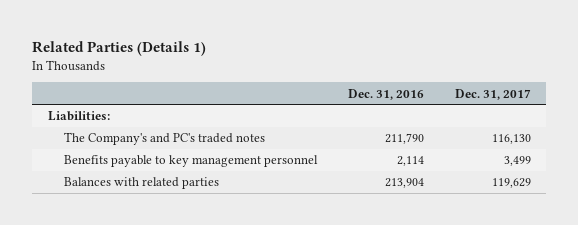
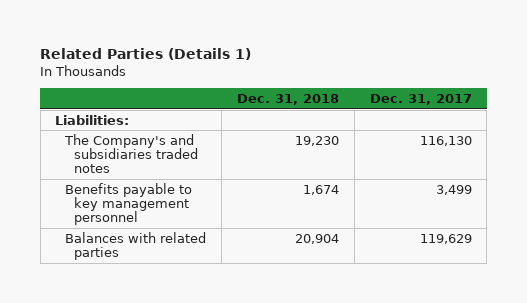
[347,88,424,100] Dec. 31, 2016 -> none
none -> [236,94,339,106] Dec. 31, 2018
[63,132,265,146] The Company's and PC's traded notes -> [63,133,199,174] The Company's and subsidiaries traded notes

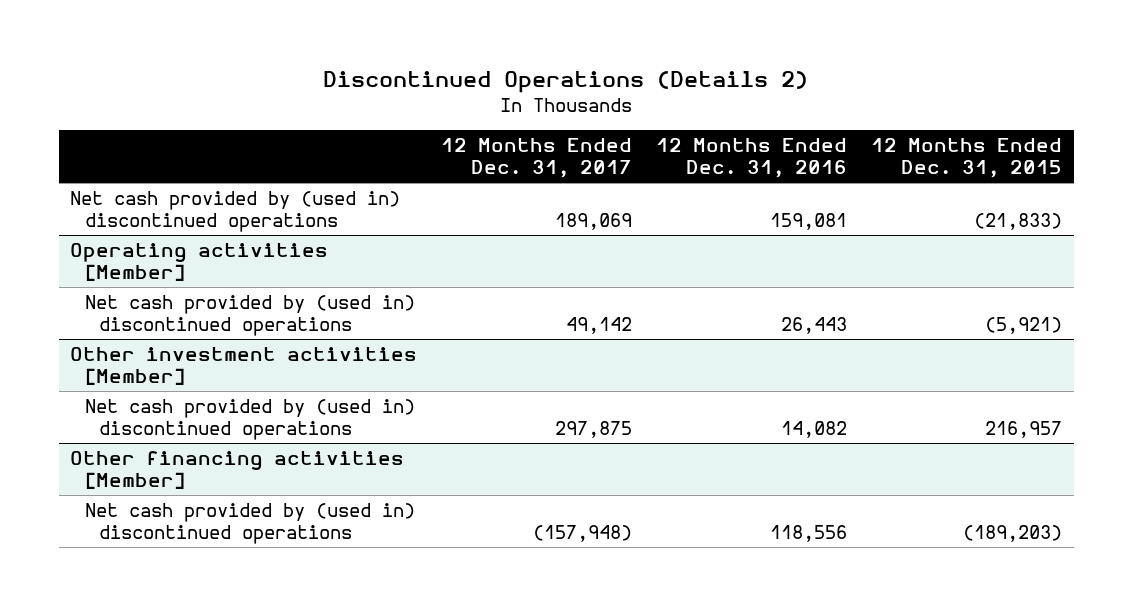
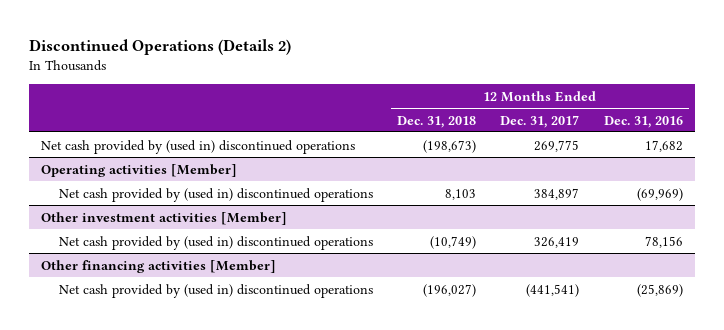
[871,137,1063,179] 12 Months Ended Dec. 31, 2015 -> none
none -> [397,115,477,128] Dec. 31, 2018
[555,213,633,231] 189,069 -> [534,139,580,152] 269,775
[770,213,848,231] 159,081 -> [644,139,683,152] 17,682
[566,317,633,335] 49,142 -> [534,187,580,200] 384,897
[781,317,848,335] 26,443 -> [636,187,683,201] (69,969)
[555,421,633,439] 297,875 -> [534,236,580,248] 326,419
[781,421,848,439] 14,082 -> [644,235,683,248] 78,156
[533,525,633,543] (157,948) -> [526,283,580,297] (441,541)
[770,525,848,543] 118,556 -> [636,283,683,297] (25,869)

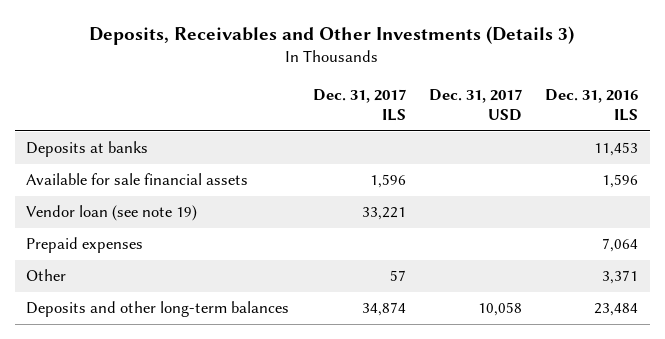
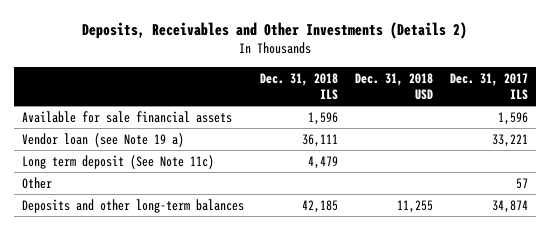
[89,26,575,46] Deposits, Receivables and Other Investments (Details 3) -> [81,21,467,39] Deposits, Receivables and Other Investments (Details 2)
[429,88,523,122] Dec. 31, 2017 USD -> none
[545,88,639,122] Dec. 31, 2016 ILS -> none
none -> [260,72,339,101] Dec. 31, 2018 ILS
none -> [354,72,433,101] Dec. 31, 2018 USD
[26,141,149,158] Deposits at banks -> none
[26,237,144,254] Prepaid expenses -> none
[26,205,198,222] Vendor loan (see note 19) -> [21,132,184,147] Vendor loan (see Note 19 a)
none -> [21,154,214,169] Long term deposit (See Note 11c)

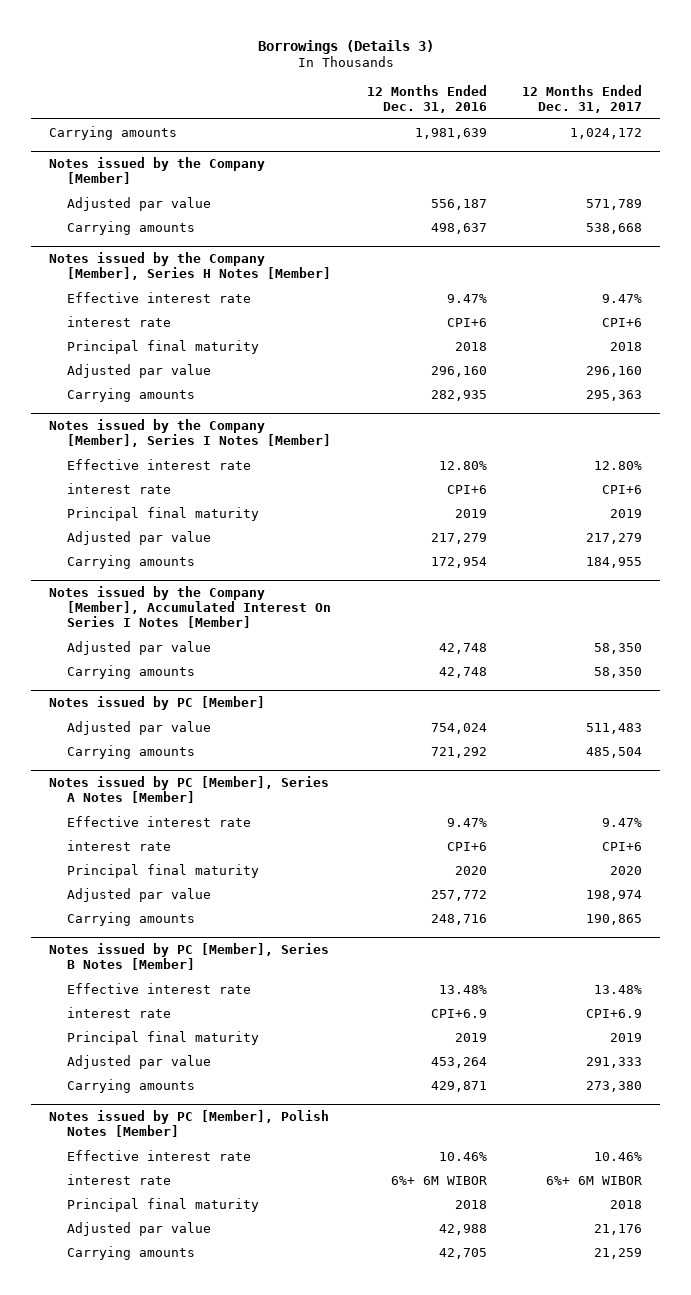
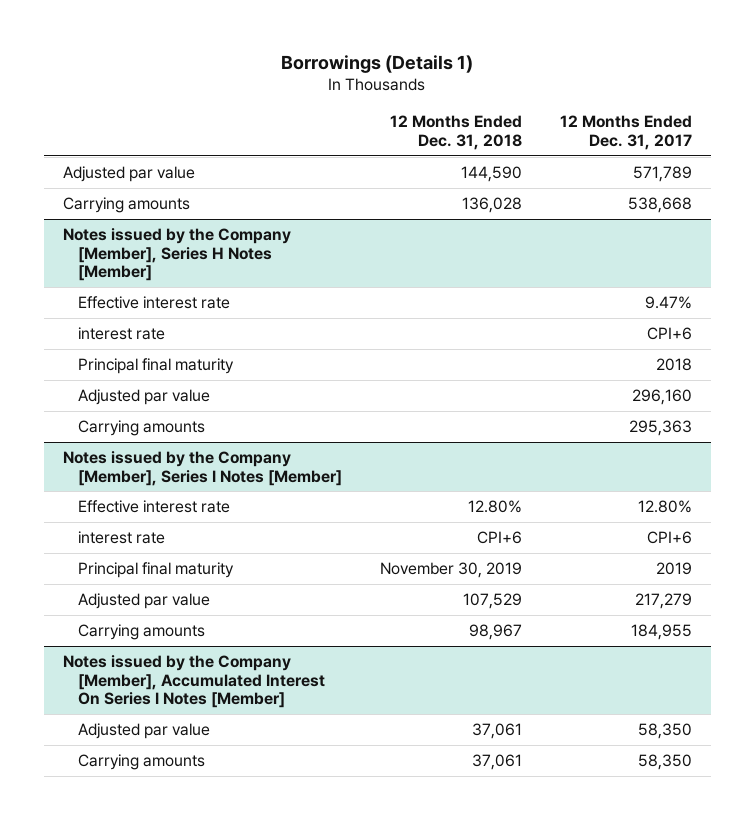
[257,39,434,54] Borrowings (Details 3) -> [281,54,474,73] Borrowings (Details 1)
[366,85,487,114] 12 Months Ended Dec. 31, 2016 -> none
none -> [389,115,522,150] 12 Months Ended Dec. 31, 2018
[49,125,178,140] Carrying amounts -> none
[49,157,266,185] Notes issued by the Company [Member] -> none
[49,696,266,711] Notes issued by PC [Member] -> none
[67,720,212,735] Adjusted par value -> none
[67,744,196,759] Carrying amounts -> none
[49,776,330,804] Notes issued by PC [Member], Series A Notes [Member] -> none
[67,815,252,827] Effective interest rate -> none
[67,839,172,851] interest rate -> none
[67,863,260,878] Principal final maturity -> none
[67,887,212,902] Adjusted par value -> none
[67,911,196,926] Carrying amounts -> none
[49,943,330,971] Notes issued by PC [Member], Series B Notes [Member] -> none
[67,982,252,994] Effective interest rate -> none
[67,1006,172,1018] interest rate -> none
[67,1030,260,1045] Principal final maturity -> none
[67,1054,212,1069] Adjusted par value -> none
[67,1078,196,1093] Carrying amounts -> none
[49,1110,330,1138] Notes issued by PC [Member], Polish Notes [Member] -> none
[67,1149,252,1161] Effective interest rate -> none
[67,1173,172,1185] interest rate -> none
[67,1197,260,1212] Principal final maturity -> none
[67,1221,212,1236] Adjusted par value -> none
[67,1245,196,1260] Carrying amounts -> none

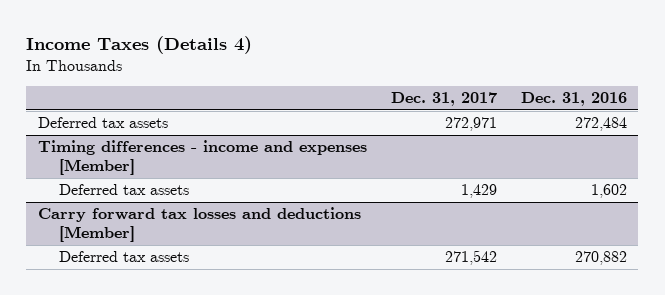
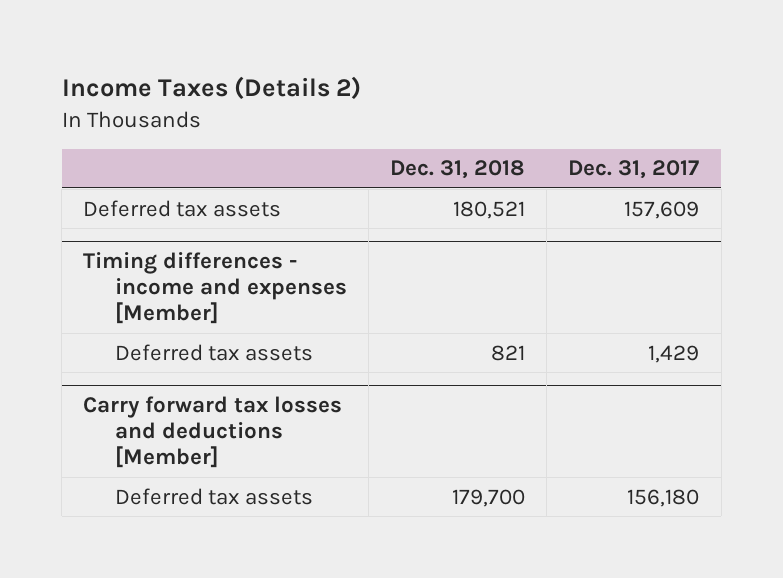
[26,36,253,55] Income Taxes (Details 4) -> [61,76,361,101] Income Taxes (Details 2)
[520,92,627,107] Dec. 31, 2016 -> none
none -> [390,160,526,180] Dec. 31, 2018
[444,117,497,132] 272,971 -> [624,200,700,219] 157,609
[444,250,497,266] 271,542 -> [627,488,700,507] 156,180

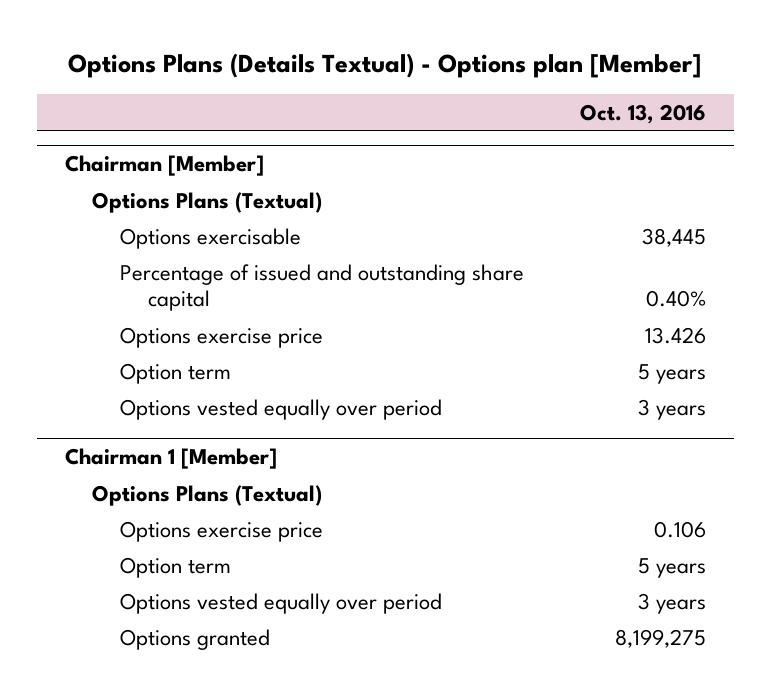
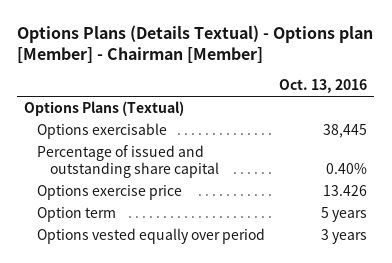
[68,52,702,78] Options Plans (Details Textual) - Options plan [Member] -> [17,24,374,64] Options Plans (Details Textual) - Options plan [Member] - Chairman [Member]
[64,154,264,176] Chairman [Member] -> none
[64,447,277,469] Chairman 1 [Member] -> none
[92,484,323,506] Options Plans (Textual) -> none
[119,520,323,542] Options exercise price -> none
[119,556,231,578] Option term -> none
[119,592,442,614] Options vested equally over period -> none
[119,628,270,650] Options granted -> none

